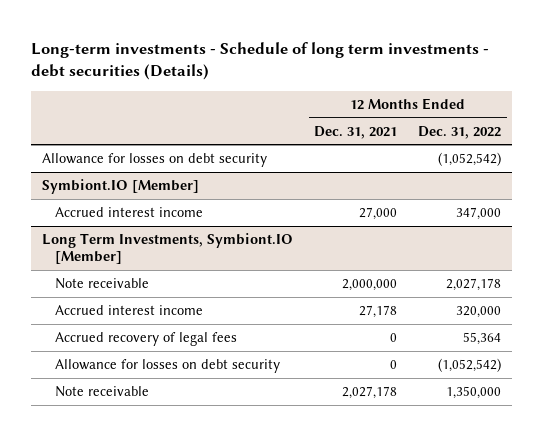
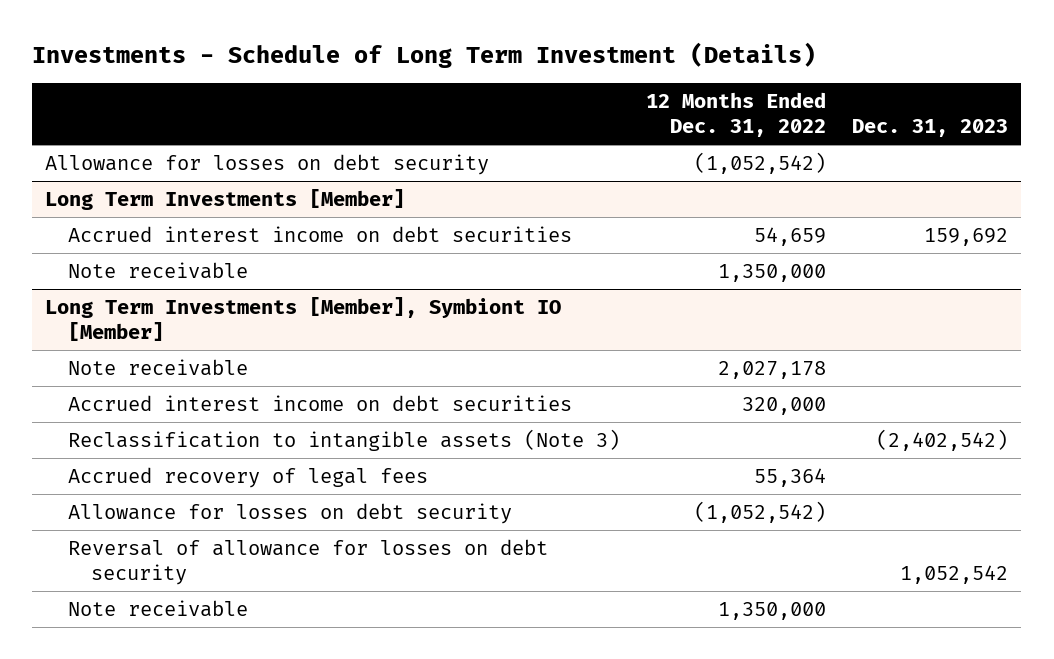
[31,41,490,81] Long-term investments - Schedule of long term investments - debt securities (Details) -> [32,42,817,69] Investments - Schedule of Long Term Investment (Details)
[313,125,397,139] Dec. 31, 2021 -> none
none -> [852,119,1009,138] Dec. 31, 2023
[41,179,199,195] Symbiont.IO [Member] -> none
none -> [45,188,406,210] Long Term Investments [Member]
[55,207,204,218] Accrued interest income -> [67,225,572,242] Accrued interest income on debt securities
[456,207,502,221] 347,000 -> [754,226,827,246] 54,659
none -> [67,261,248,279] Note receivable
[41,233,293,265] Long Term Investments, Symbiont.IO [Member] -> [45,296,562,342] Long Term Investments [Member], Symbiont IO [Member]
[55,305,204,316] Accrued interest income -> [67,394,572,411] Accrued interest income on debt securities
none -> [67,428,620,451] Reclassification to intangible assets (Note 3)
none -> [67,538,548,586] Reversal of allowance for losses on debt security

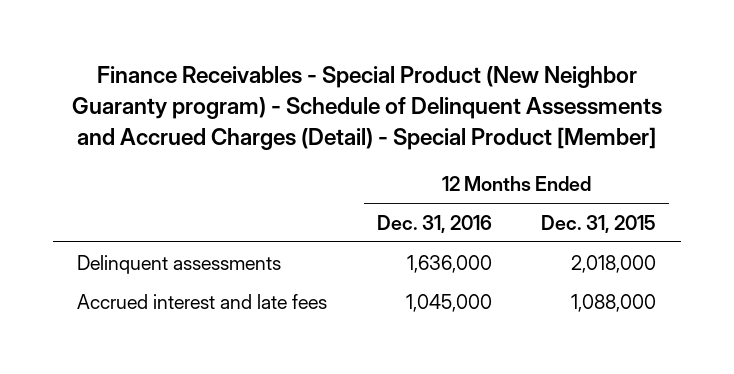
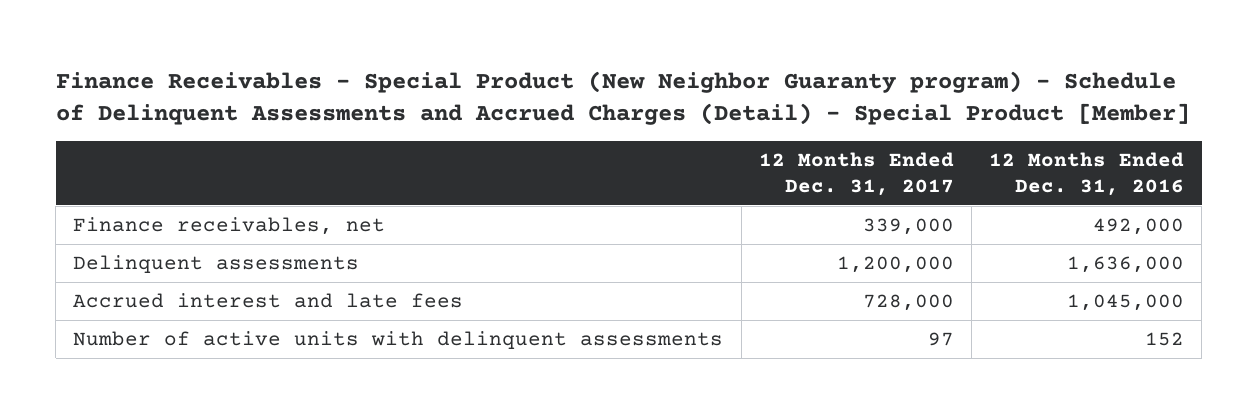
[541,214,657,233] Dec. 31, 2015 -> none
none -> [758,152,954,196] 12 Months Ended Dec. 31, 2017
none -> [73,216,386,235] Finance receivables, net
none -> [73,330,724,349] Number of active units with delinquent assessments

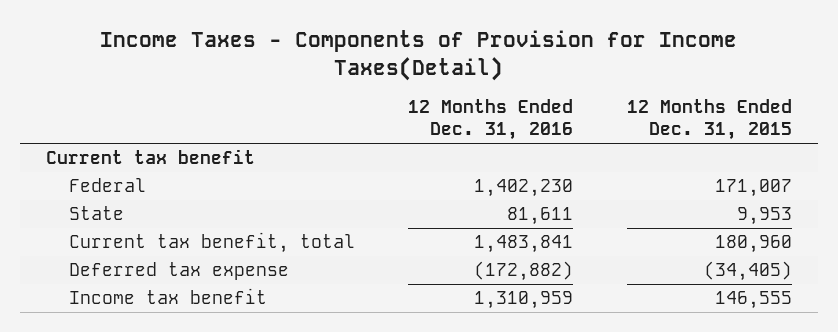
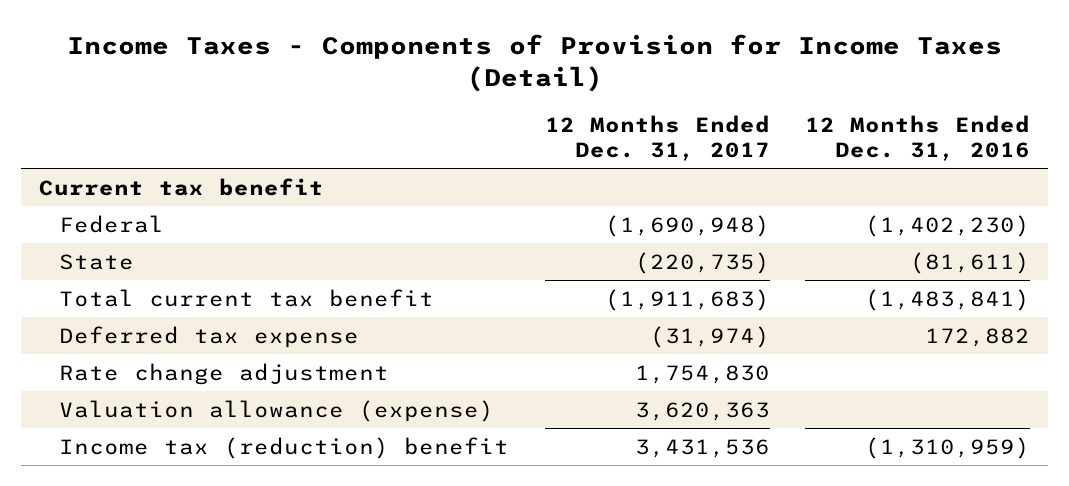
[99,30,737,82] Income Taxes - Components of Provision for Income Taxes(Detail) -> [66,33,1002,92] Income Taxes - Components of Provision for Income Taxes (Detail)
[626,99,792,141] 12 Months Ended Dec. 31, 2015 -> none
none -> [544,114,770,161] 12 Months Ended Dec. 31, 2017
[474,179,574,198] 1,402,230 -> [865,214,1031,237] (1,402,230)
[507,207,574,226] 81,611 -> [910,251,1031,274] (81,611)
[68,232,355,254] Current tax benefit, total -> [58,288,434,307] Total current tax benefit
[474,235,574,254] 1,483,841 -> [865,288,1031,311] (1,483,841)
[474,261,574,282] (172,882) -> [925,327,1031,347] 172,882
none -> [58,362,389,385] Rate change adjustment
none -> [58,399,494,422] Valuation allowance (expense)
[68,288,267,305] Income tax benefit -> [58,436,509,459] Income tax (reduction) benefit
[474,291,574,310] 1,310,959 -> [865,436,1031,459] (1,310,959)

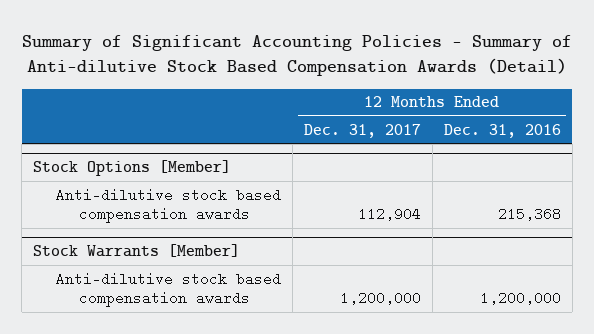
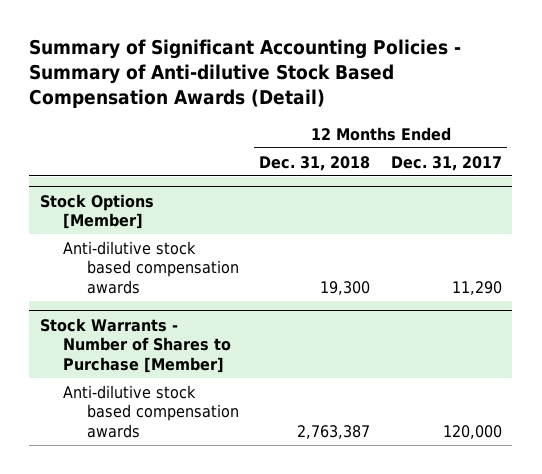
[443,123,561,138] Dec. 31, 2016 -> none
none -> [259,155,371,171] Dec. 31, 2018
[357,207,421,222] 112,904 -> [452,280,503,295] 11,290
[33,244,241,258] Stock Warrants [Member] -> [39,317,232,373] Stock Warrants - Number of Shares to Purchase [Member]
[339,291,421,306] 1,200,000 -> [443,424,503,439] 120,000

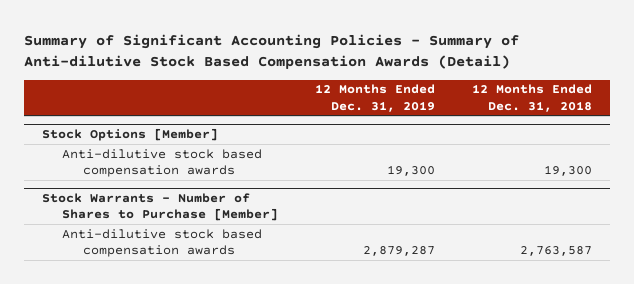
[391,155,503,171] Dec. 31, 2017 -> none
none -> [315,84,436,112] 12 Months Ended Dec. 31, 2019
[297,424,371,439] 2,763,387 -> [519,245,592,256] 2,763,587

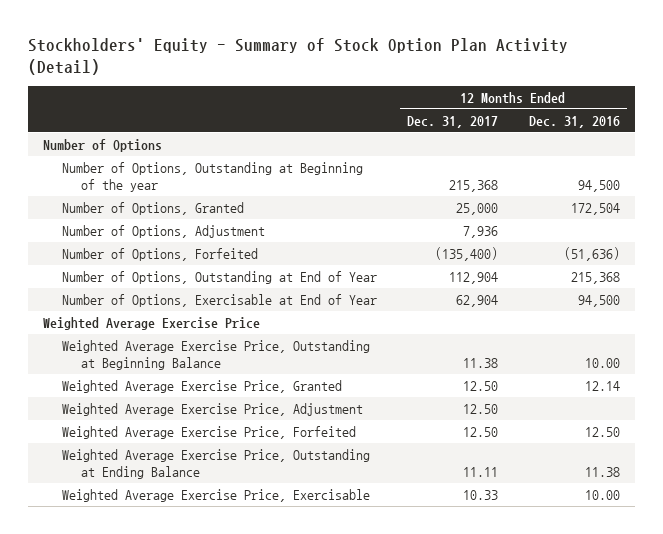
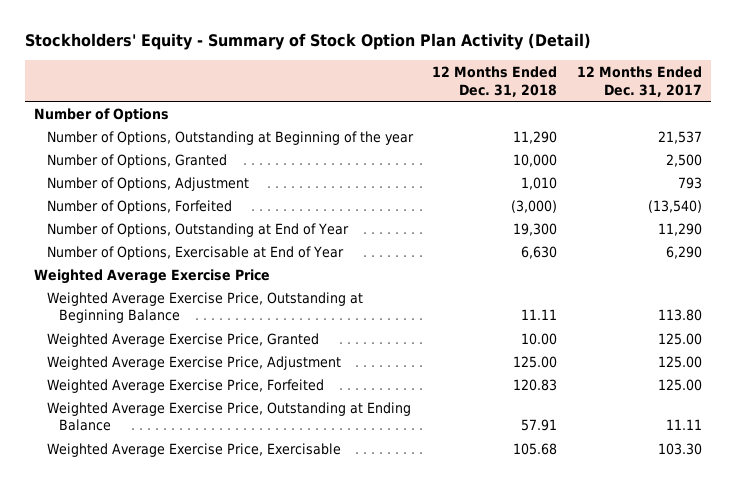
[528,115,620,128] Dec. 31, 2016 -> none
none -> [432,66,558,97] 12 Months Ended Dec. 31, 2018
[449,179,499,192] 215,368 -> [657,130,702,144] 21,537
[456,203,499,216] 25,000 -> [665,153,702,167] 2,500
[463,226,499,239] 7,936 -> [677,176,702,189] 793
[435,247,499,262] (135,400) -> [647,199,702,213] (13,540)
[449,272,499,285] 112,904 -> [657,222,702,236] 11,290
[456,295,499,308] 62,904 -> [665,245,702,259] 6,290
[463,357,499,368] 11.38 -> [657,309,702,322] 113.80
[463,381,499,392] 12.50 -> [657,332,702,345] 125.00
[463,404,499,415] 12.50 -> [657,355,702,368] 125.00
[463,427,499,438] 12.50 -> [657,378,702,391] 125.00
[463,490,499,501] 10.33 -> [657,442,702,455] 103.30

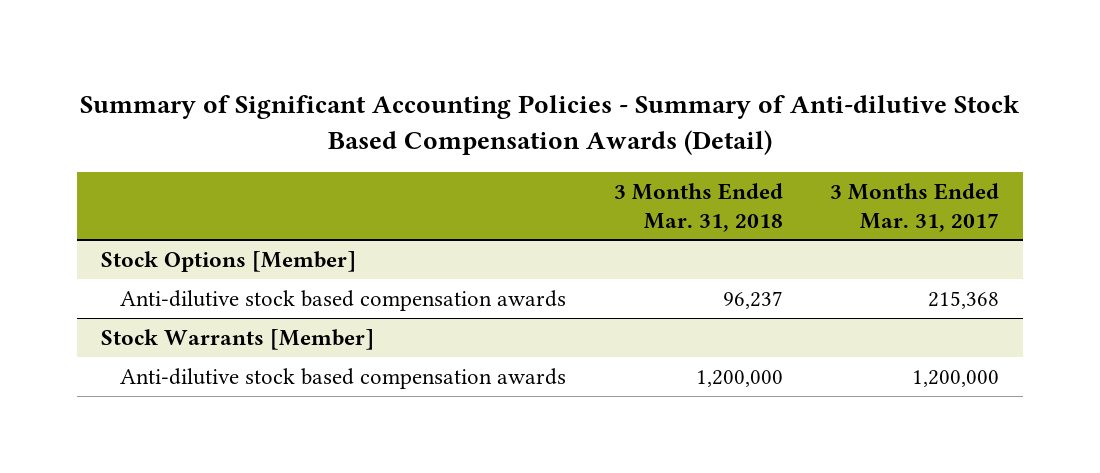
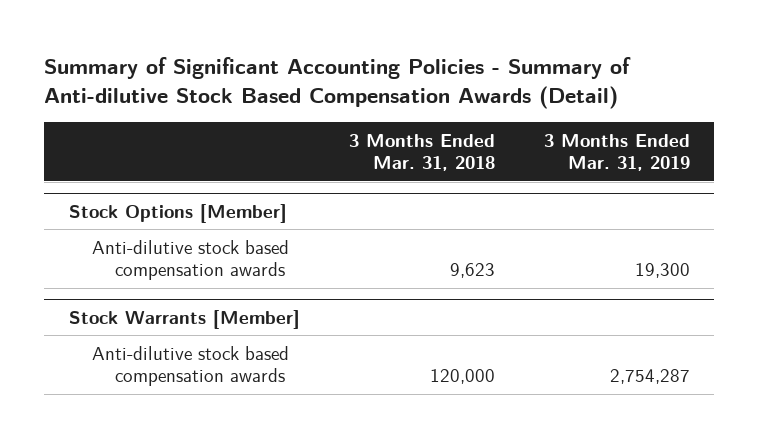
[830,182,1000,232] 3 Months Ended Mar. 31, 2017 -> none
none -> [543,133,690,171] 3 Months Ended Mar. 31, 2019
[722,290,783,309] 96,237 -> [449,262,495,278] 9,623
[695,369,783,387] 1,200,000 -> [429,368,495,384] 120,000

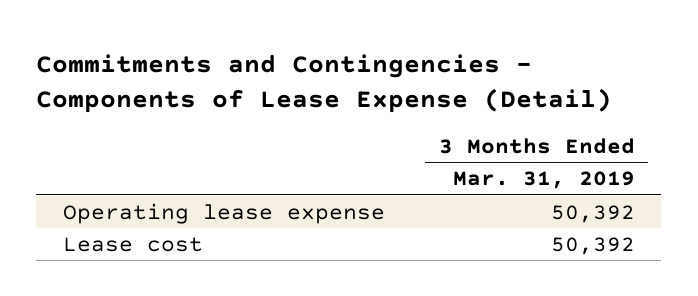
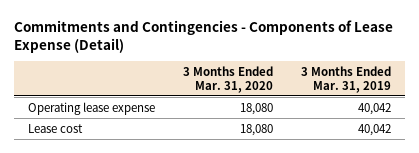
none -> [183,66,274,93] 3 Months Ended Mar. 31, 2020
[550,204,635,223] 50,392 -> [358,102,392,115] 40,042
[550,236,635,255] 50,392 -> [358,123,392,136] 40,042

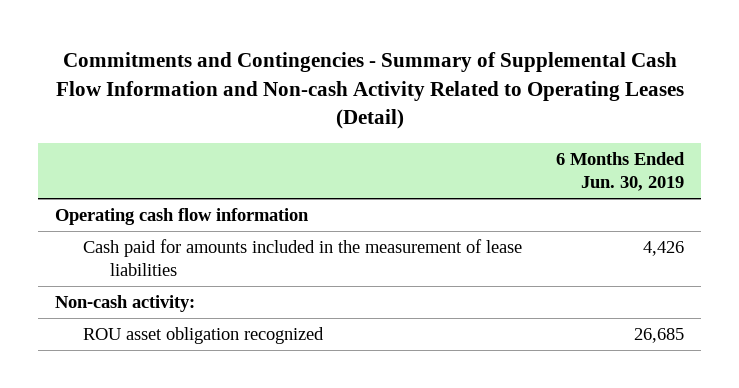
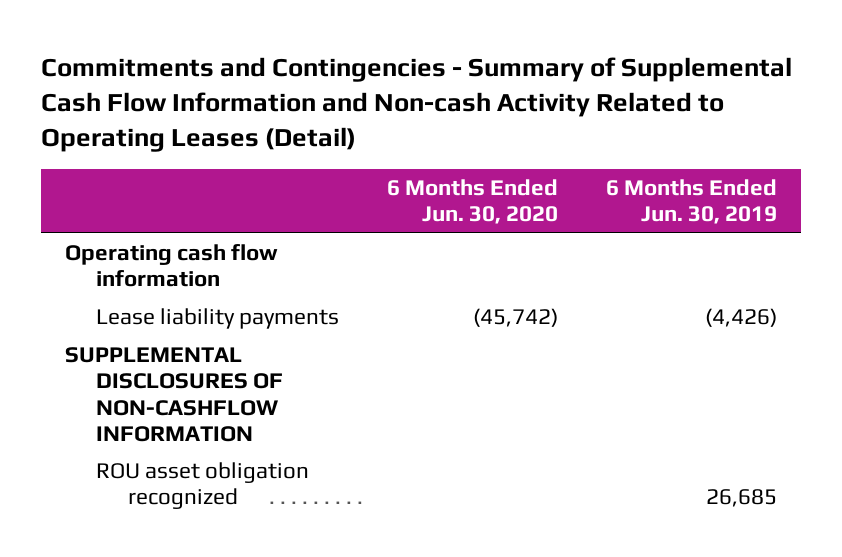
none -> [387,178,559,225] 6 Months Ended Jun. 30, 2020
[82,238,522,277] Cash paid for amounts included in the measurement of lease liabilities -> none
[55,294,196,312] Non-cash activity: -> none
none -> [96,308,340,330] Lease liability payments
none -> [65,347,284,443] SUPPLEMENTAL DISCLOSURES OF NON-CASHFLOW INFORMATION

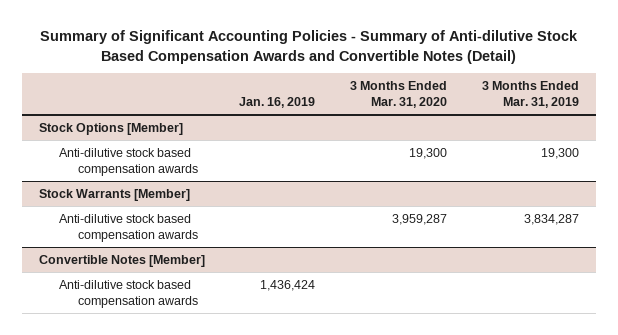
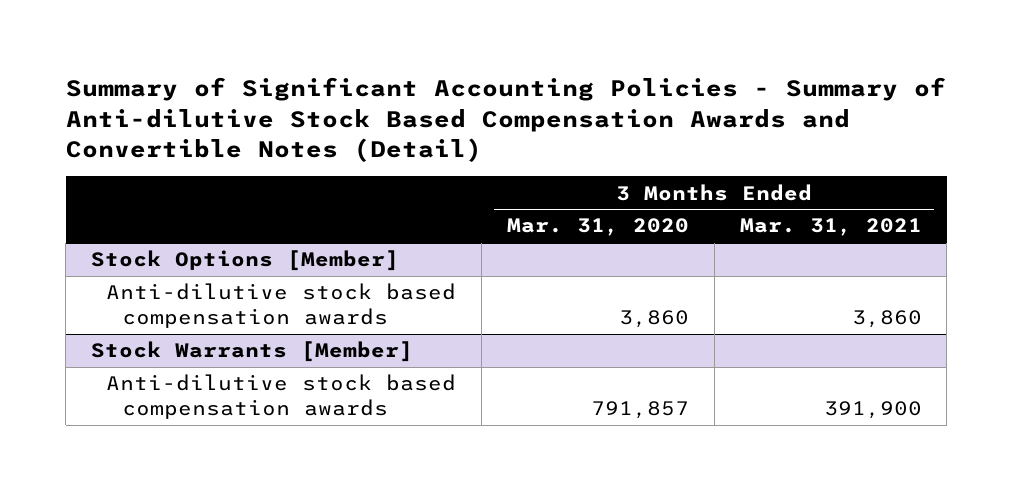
[239,97,316,109] Jan. 16, 2019 -> none
[481,80,579,109] 3 Months Ended Mar. 31, 2019 -> none
none -> [739,218,922,237] Mar. 31, 2021
[409,147,448,159] 19,300 -> [619,309,690,328] 3,860
[38,254,205,267] Convertible Notes [Member] -> none
[58,279,199,308] Anti-dilutive stock based compensation awards -> none
[392,213,448,225] 3,959,287 -> [591,400,690,419] 791,857

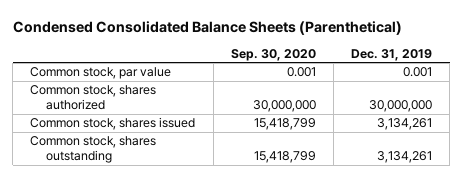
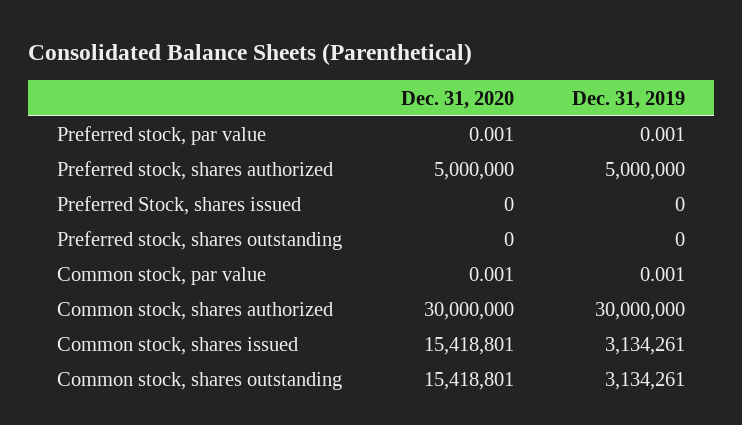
[12,20,402,35] Condensed Consolidated Balance Sheets (Parenthetical) -> [27,42,472,65] Consolidated Balance Sheets (Parenthetical)
[230,48,316,61] Sep. 30, 2020 -> none
none -> [400,90,514,109] Dec. 31, 2020
none -> [57,126,267,146] Preferred stock, par value
none -> [57,161,334,181] Preferred stock, shares authorized
none -> [57,196,302,216] Preferred Stock, shares issued
none -> [57,231,343,251] Preferred stock, shares outstanding

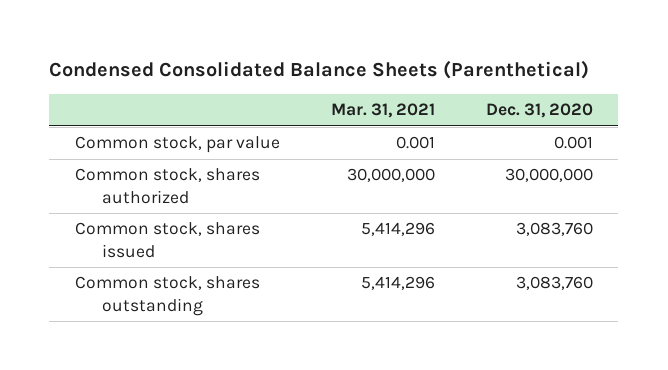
[27,42,472,65] Consolidated Balance Sheets (Parenthetical) -> [49,60,590,80] Condensed Consolidated Balance Sheets (Parenthetical)
[572,90,686,109] Dec. 31, 2019 -> none
none -> [330,103,435,119] Mar. 31, 2021
[57,126,267,146] Preferred stock, par value -> none
[57,161,334,181] Preferred stock, shares authorized -> none
[57,196,302,216] Preferred Stock, shares issued -> none
[57,231,343,251] Preferred stock, shares outstanding -> none
[423,337,514,356] 15,418,801 -> [515,222,593,237] 3,083,760
[423,372,514,391] 15,418,801 -> [515,276,593,291] 3,083,760

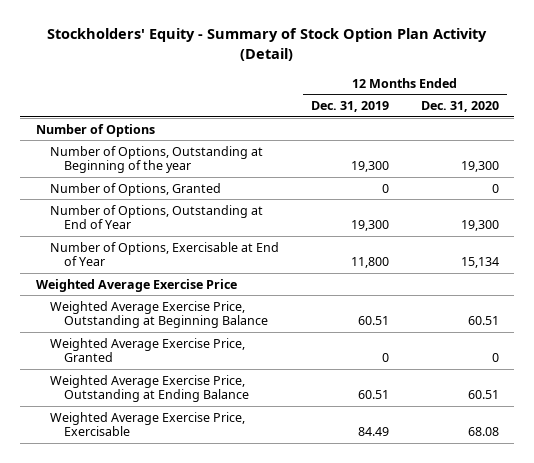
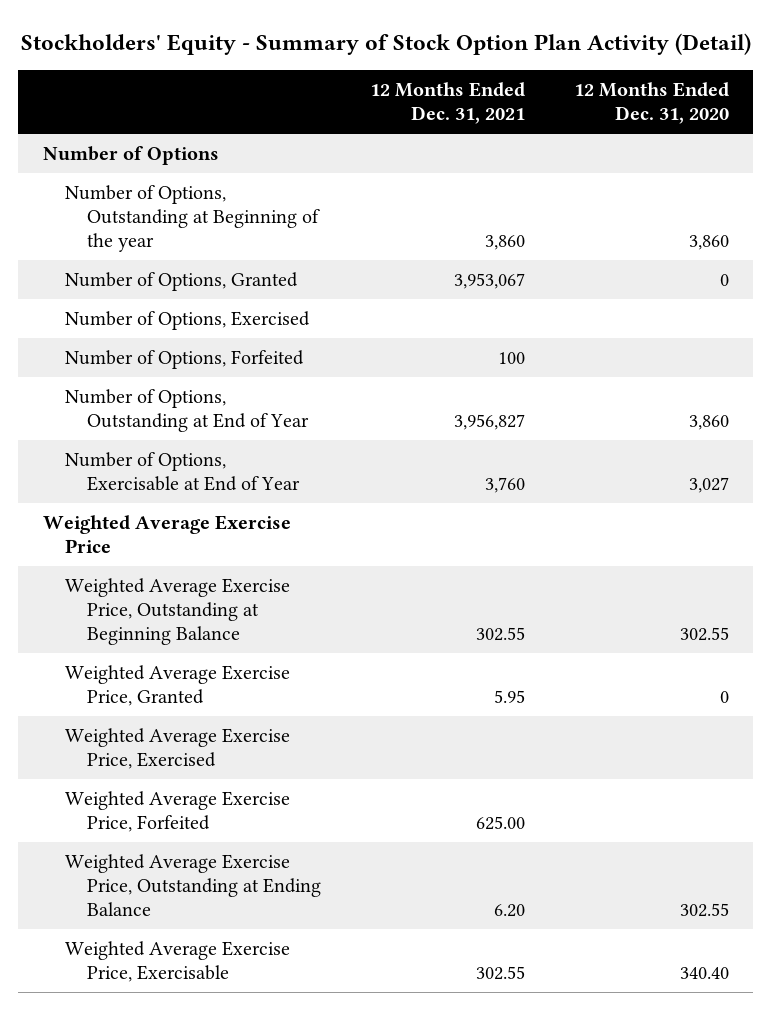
[310,101,389,113] Dec. 31, 2019 -> none
none -> [369,82,525,125] 12 Months Ended Dec. 31, 2021
[460,161,499,173] 19,300 -> [688,234,729,250] 3,860
none -> [64,311,310,331] Number of Options, Exercised
none -> [64,350,304,370] Number of Options, Forfeited
[460,220,499,232] 19,300 -> [688,415,729,431] 3,860
[460,257,499,269] 15,134 -> [688,477,729,494] 3,027
[467,316,499,326] 60.51 -> [679,626,729,641] 302.55
none -> [64,728,290,770] Weighted Average Exercise Price, Exercised
none -> [64,791,290,833] Weighted Average Exercise Price, Forfeited
[467,390,499,400] 60.51 -> [679,902,729,917] 302.55
[467,427,499,437] 68.08 -> [679,967,729,980] 340.40

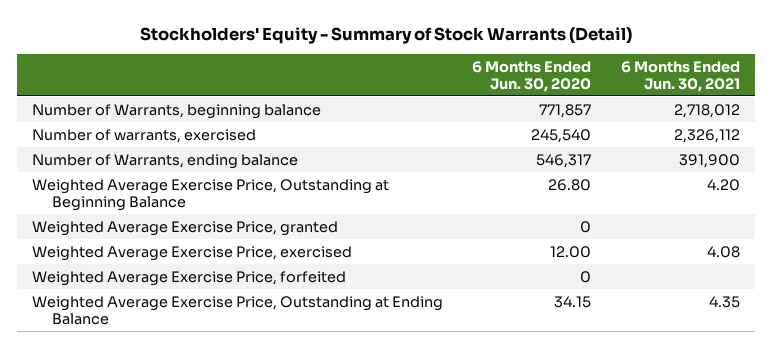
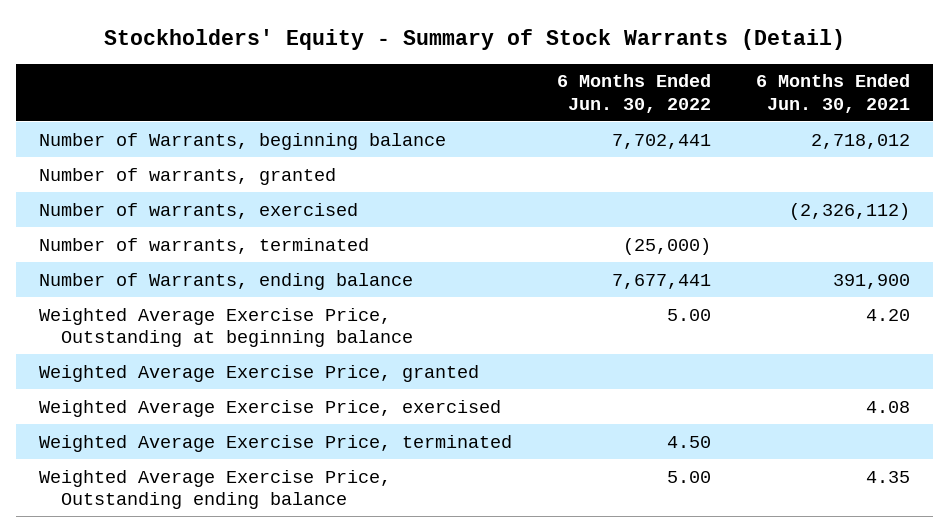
[472,60,592,92] 6 Months Ended Jun. 30, 2020 -> none
none -> [557,74,712,113] 6 Months Ended Jun. 30, 2022
none -> [38,167,336,185] Number of warrants, granted
[673,128,740,143] 2,326,112 -> [789,202,911,220] (2,326,112)
none -> [38,237,369,254] Number of warrants, terminated
[31,178,389,211] Weighted Average Exercise Price, Outstanding at Beginning Balance -> [38,307,414,347] Weighted Average Exercise Price, Outstanding at beginning balance
[31,270,346,286] Weighted Average Exercise Price, forfeited -> [38,434,512,452] Weighted Average Exercise Price, terminated
[31,295,443,325] Weighted Average Exercise Price, Outstanding at Ending Balance -> [38,469,391,509] Weighted Average Exercise Price, Outstanding ending balance

